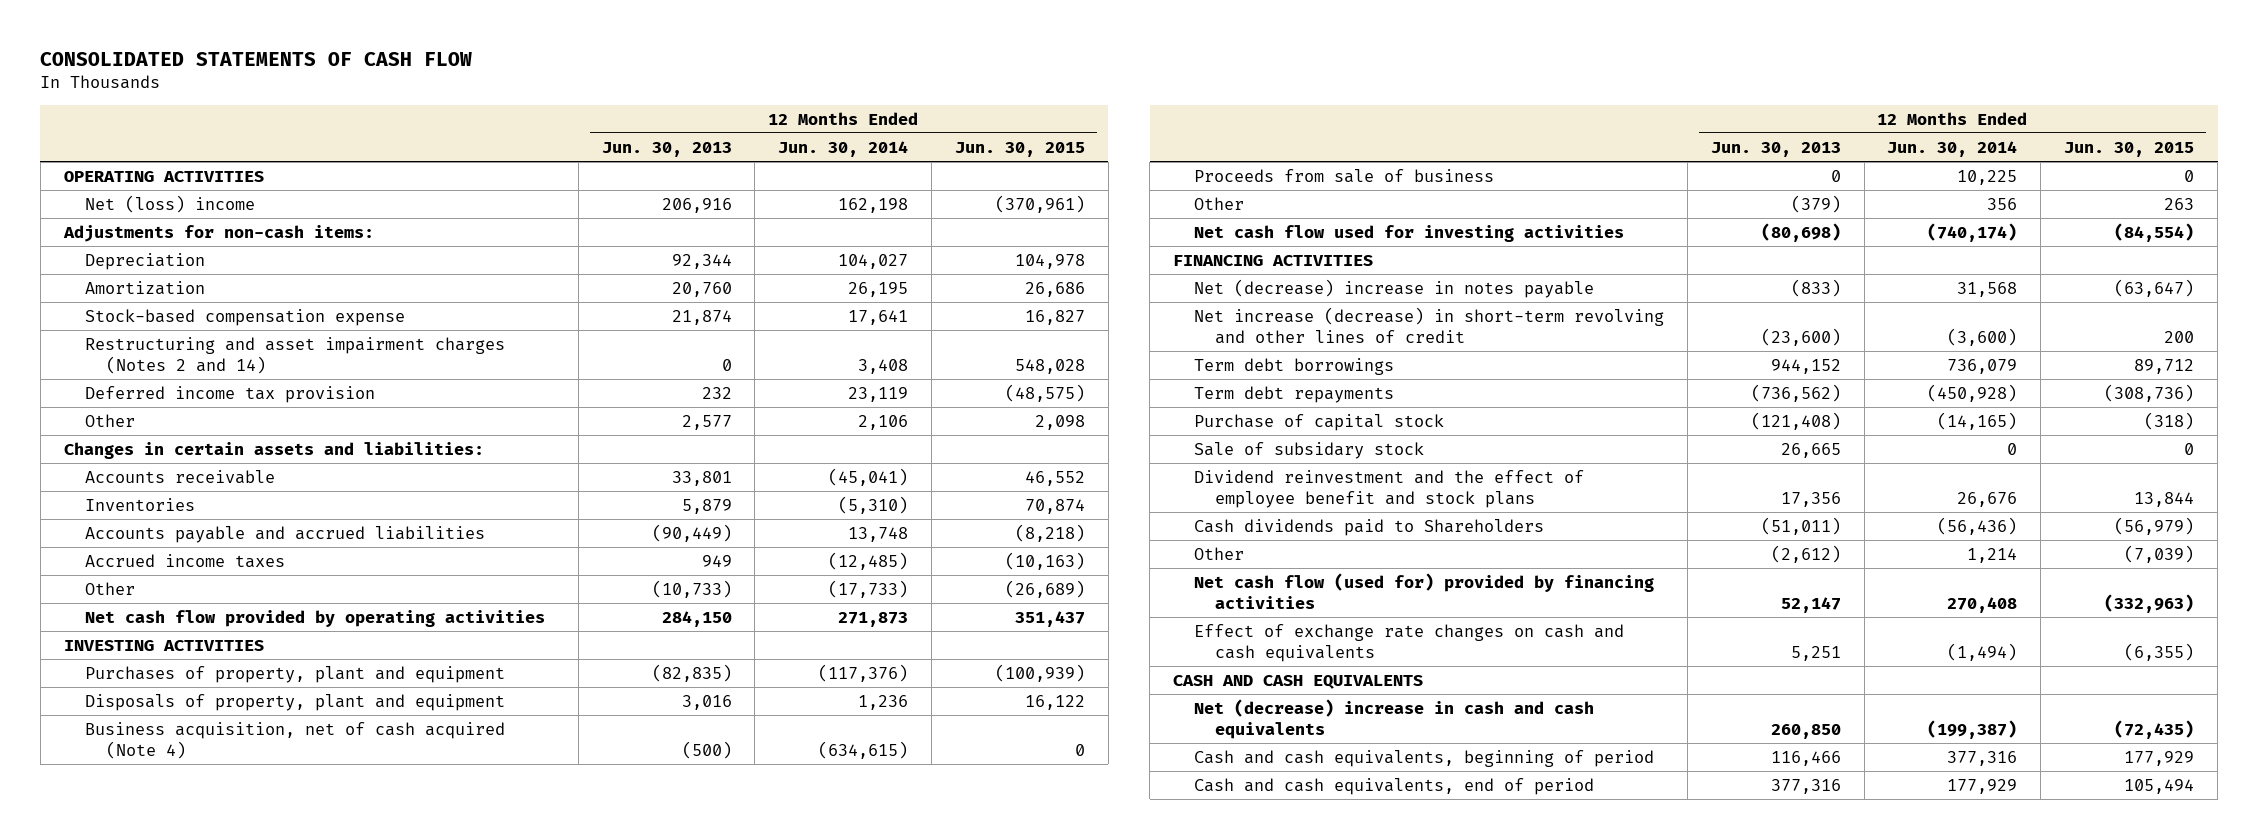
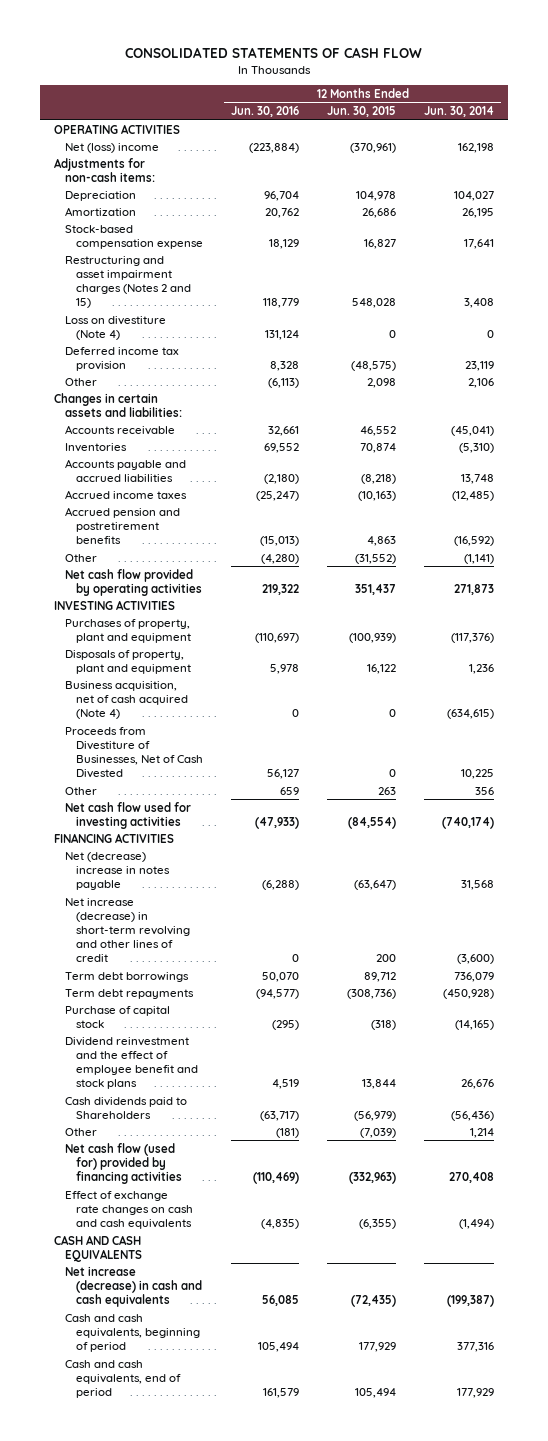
[601,141,732,157] Jun. 30, 2013 -> none
none -> [231,106,300,118] Jun. 30, 2016
[84,336,505,374] Restructuring and asset impairment charges (Notes 2 and 14) -> [65,255,192,309] Restructuring and asset impairment charges (Notes 2 and 15)
none -> [65,315,167,340] Loss on divestiture (Note 4)
none -> [65,506,181,544] Accrued pension and postretirement benefits
[828,579,909,598] (17,733) -> [464,553,495,564] (1,141)
[1004,579,1085,598] (26,689) -> [355,553,397,564] (31,552)
[1194,168,1495,183] Proceeds from sale of business -> [65,726,204,779] Proceeds from Divestiture of Businesses, Net of Cash Divested
[1194,441,1425,459] Sale of subsidary stock -> none
[1194,698,1595,739] Net (decrease) increase in cash and cash equivalents -> [65,1265,203,1307] Net increase (decrease) in cash and cash equivalents

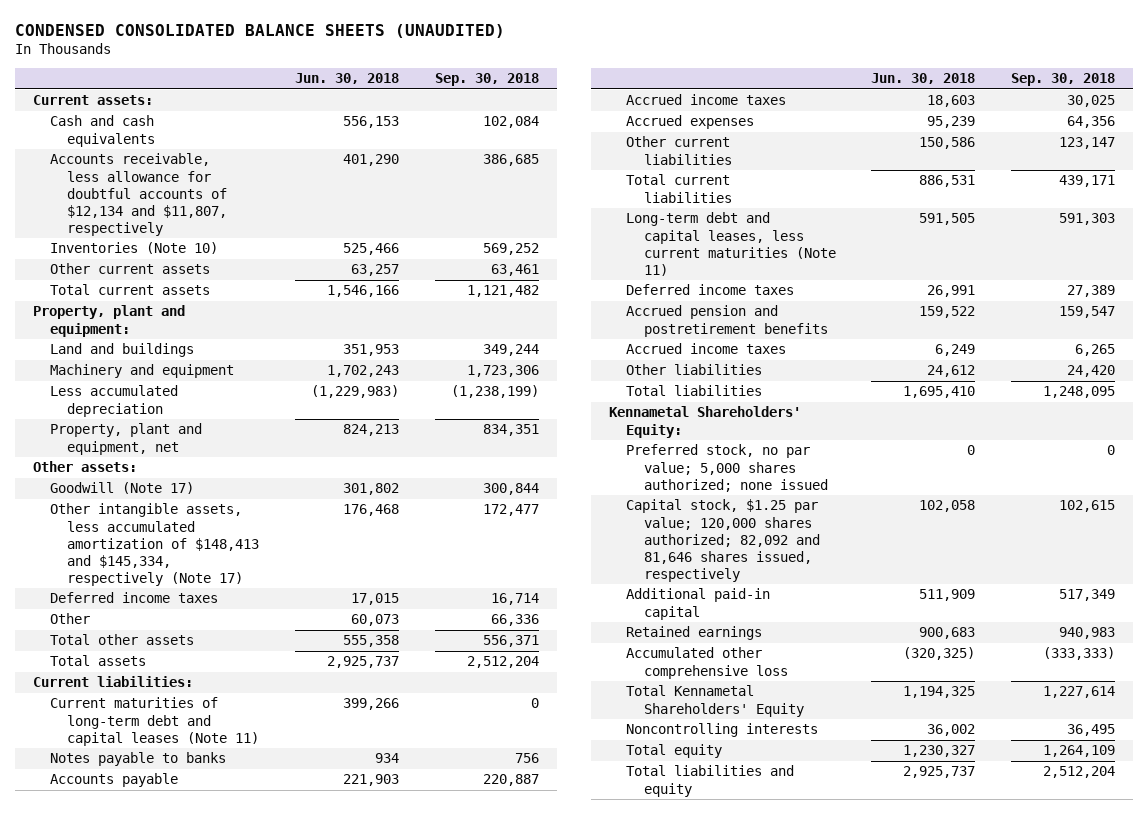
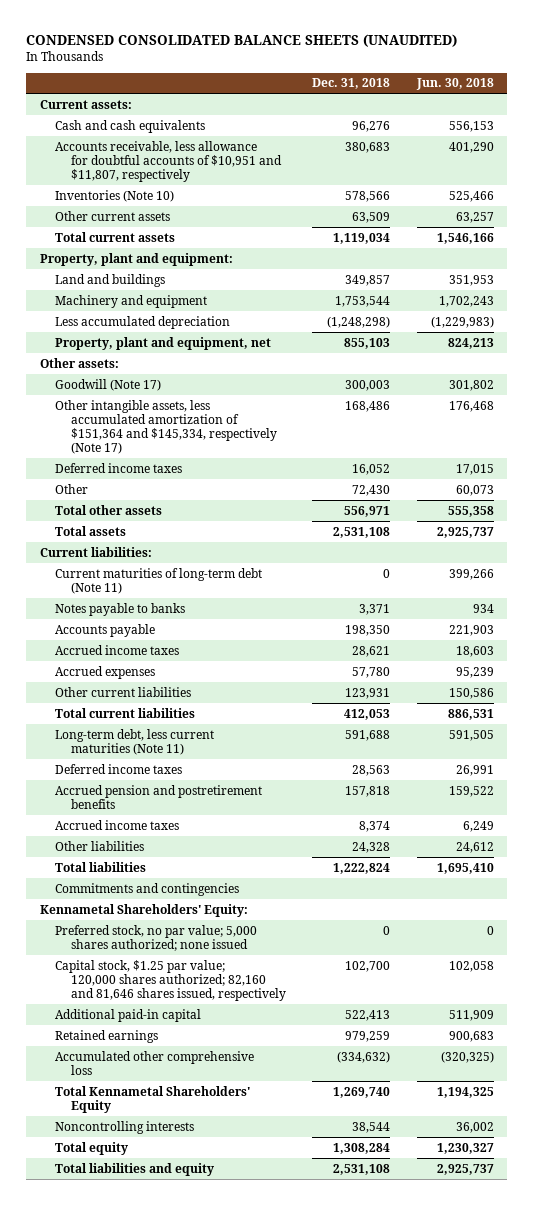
[434,73,539,87] Sep. 30, 2018 -> none
none -> [312,78,391,90] Dec. 31, 2018
[49,153,228,237] Accounts receivable, less allowance for doubtful accounts of $12,134 and $11,807, respectively -> [55,140,283,182] Accounts receivable, less allowance for doubtful accounts of $10,951 and $11,807, respectively
[49,503,260,587] Other intangible assets, less accumulated amortization of $148,413 and $145,334, respectively (Note 17) -> [55,399,278,455] Other intangible assets, less accumulated amortization of $151,364 and $145,334, respectively (Note 17)
[49,697,260,746] Current maturities of long-term debt and capital leases (Note 11) -> [55,567,263,594] Current maturities of long-term debt (Note 11)
[626,212,836,276] Long-term debt and capital leases, less current maturities (Note 11) -> [55,728,215,755] Long-term debt, less current maturities (Note 11)
none -> [55,882,240,896] Commitments and contingencies
[626,499,820,583] Capital stock, $1.25 par value; 120,000 shares authorized; 82,092 and 81,646 shares issued, respectively -> [55,959,287,1001] Capital stock, $1.25 par value; 120,000 shares authorized; 82,160 and 81,646 shares issued, respectively

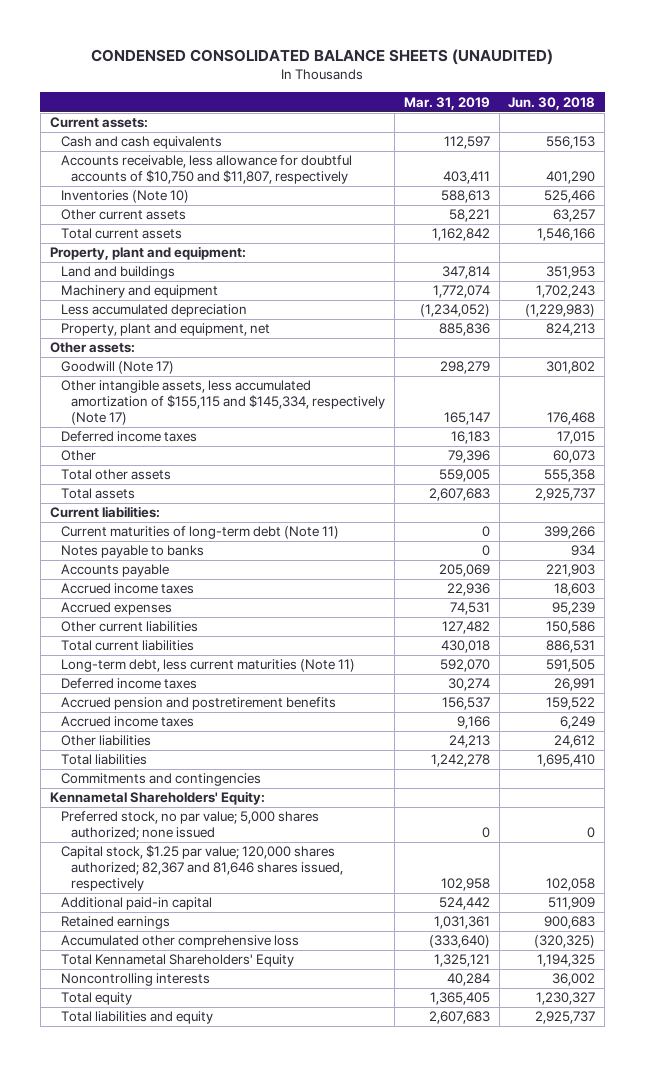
[312,78,391,90] Dec. 31, 2018 -> none
none -> [403,96,490,110] Mar. 31, 2019
[55,140,283,182] Accounts receivable, less allowance for doubtful accounts of $10,951 and $11,807, respectively -> [60,155,352,185] Accounts receivable, less allowance for doubtful accounts of $10,750 and $11,807, respectively
[55,399,278,455] Other intangible assets, less accumulated amortization of $151,364 and $145,334, respectively (Note 17) -> [60,380,386,426] Other intangible assets, less accumulated amortization of $155,115 and $145,334, respectively (Note 17)
[55,959,287,1001] Capital stock, $1.25 par value; 120,000 shares authorized; 82,160 and 81,646 shares issued, respectively -> [60,845,344,892] Capital stock, $1.25 par value; 120,000 shares authorized; 82,367 and 81,646 shares issued, respectively

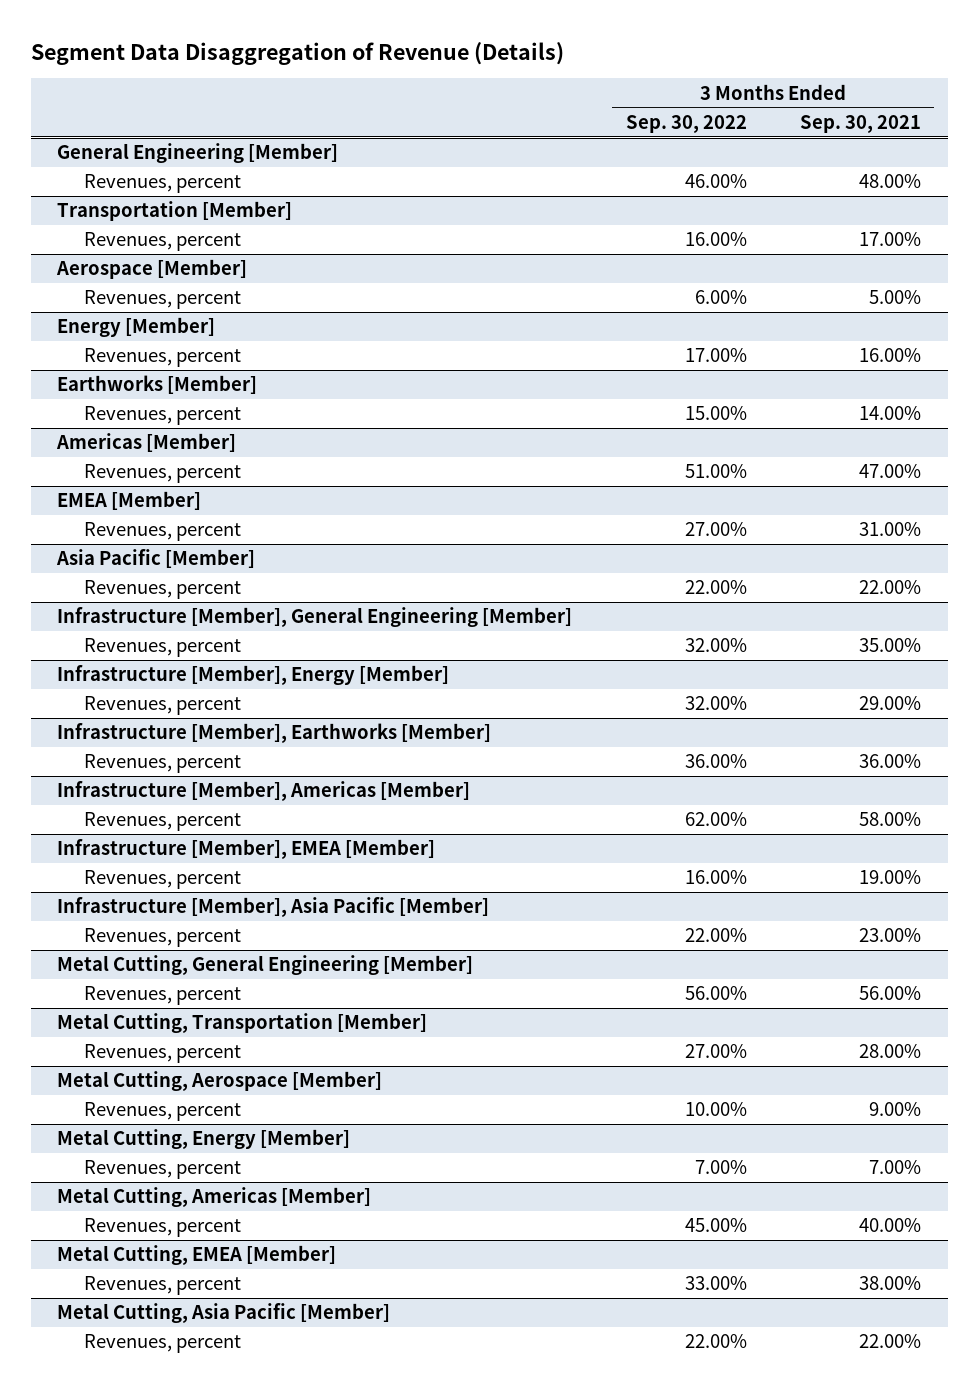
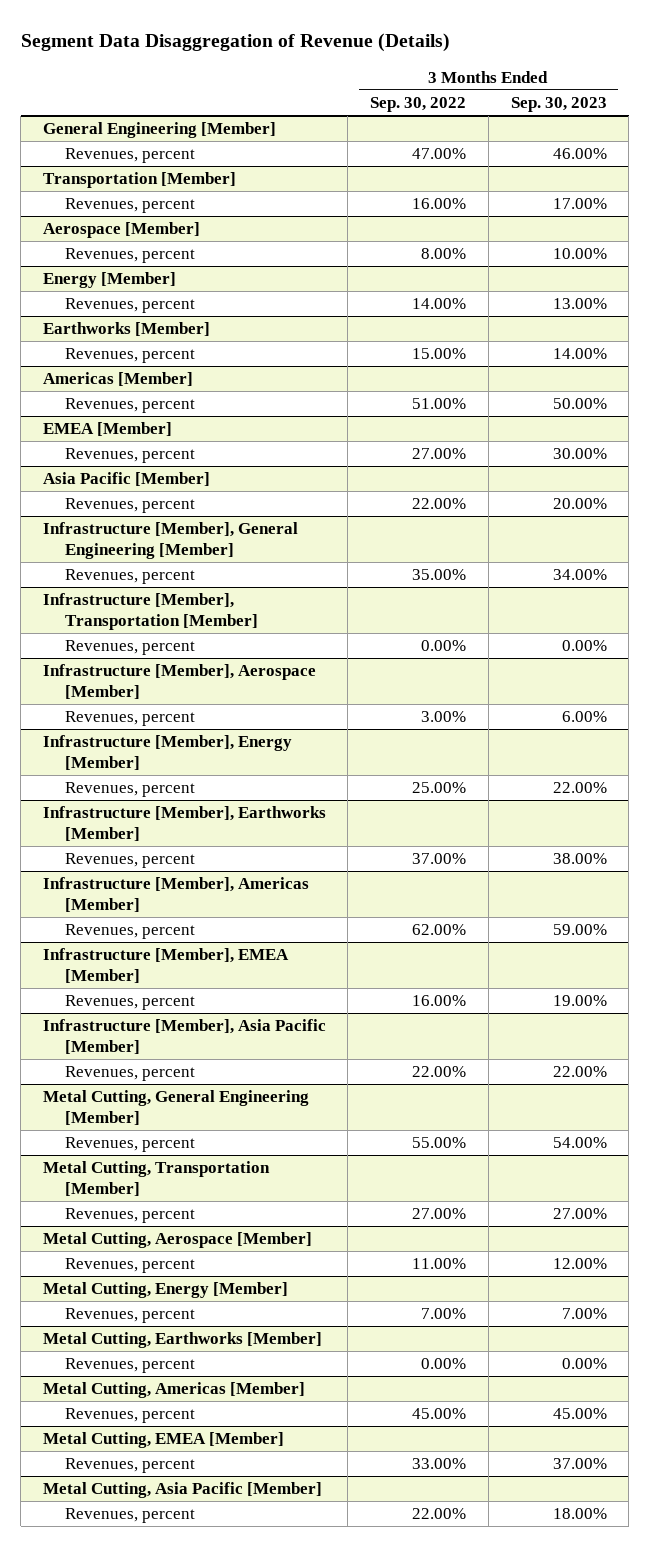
[799,114,921,133] Sep. 30, 2021 -> none
none -> [510,97,607,113] Sep. 30, 2023
[684,174,747,189] 46.00% -> [412,148,467,160] 47.00%
[694,290,747,305] 6.00% -> [421,248,467,260] 8.00%
[684,348,747,363] 17.00% -> [412,298,467,310] 14.00%
[684,638,747,653] 32.00% -> [412,569,467,581] 35.00%
none -> [42,593,259,631] Infrastructure [Member], Transportation [Member]
none -> [65,640,196,656] Revenues, percent
none -> [42,664,316,700] Infrastructure [Member], Aerospace [Member]
none -> [65,711,196,727] Revenues, percent
[684,696,747,711] 32.00% -> [412,782,467,794] 25.00%
[684,754,747,769] 36.00% -> [412,853,467,865] 37.00%
[684,986,747,1001] 56.00% -> [412,1137,467,1149] 55.00%
[684,1102,747,1117] 10.00% -> [412,1258,467,1270] 11.00%
none -> [42,1332,322,1349] Metal Cutting, Earthworks [Member]
none -> [65,1358,196,1374] Revenues, percent

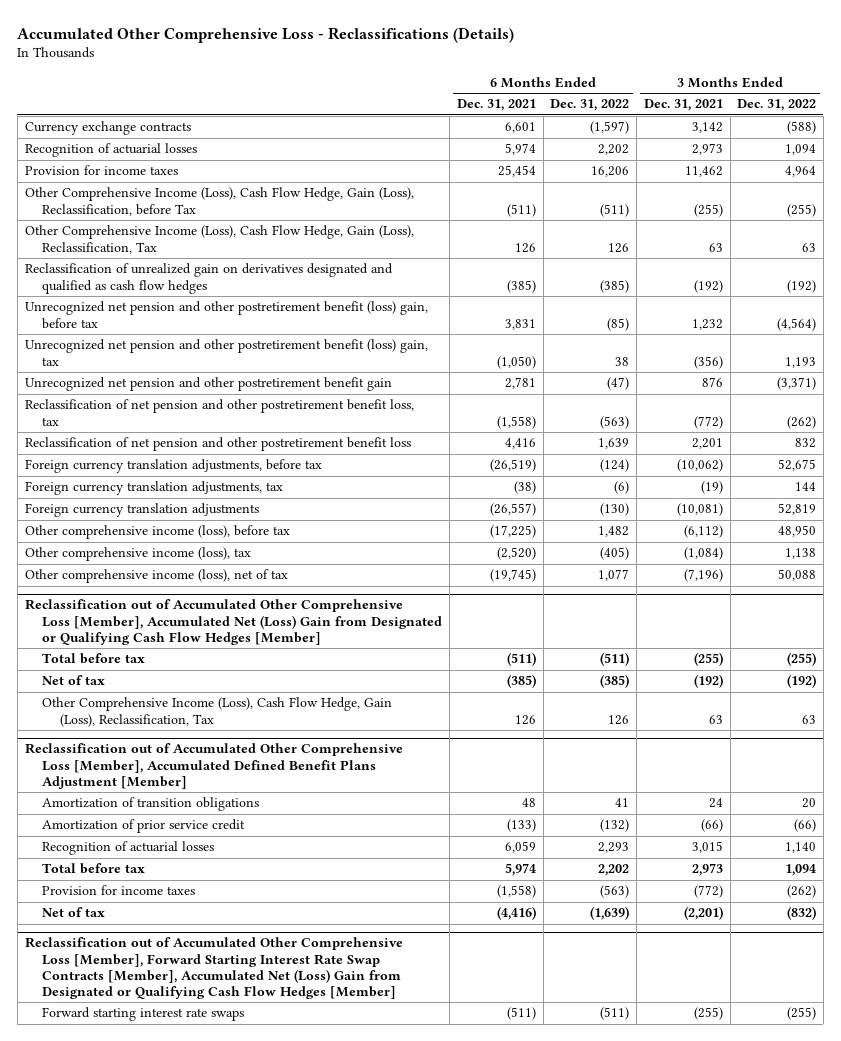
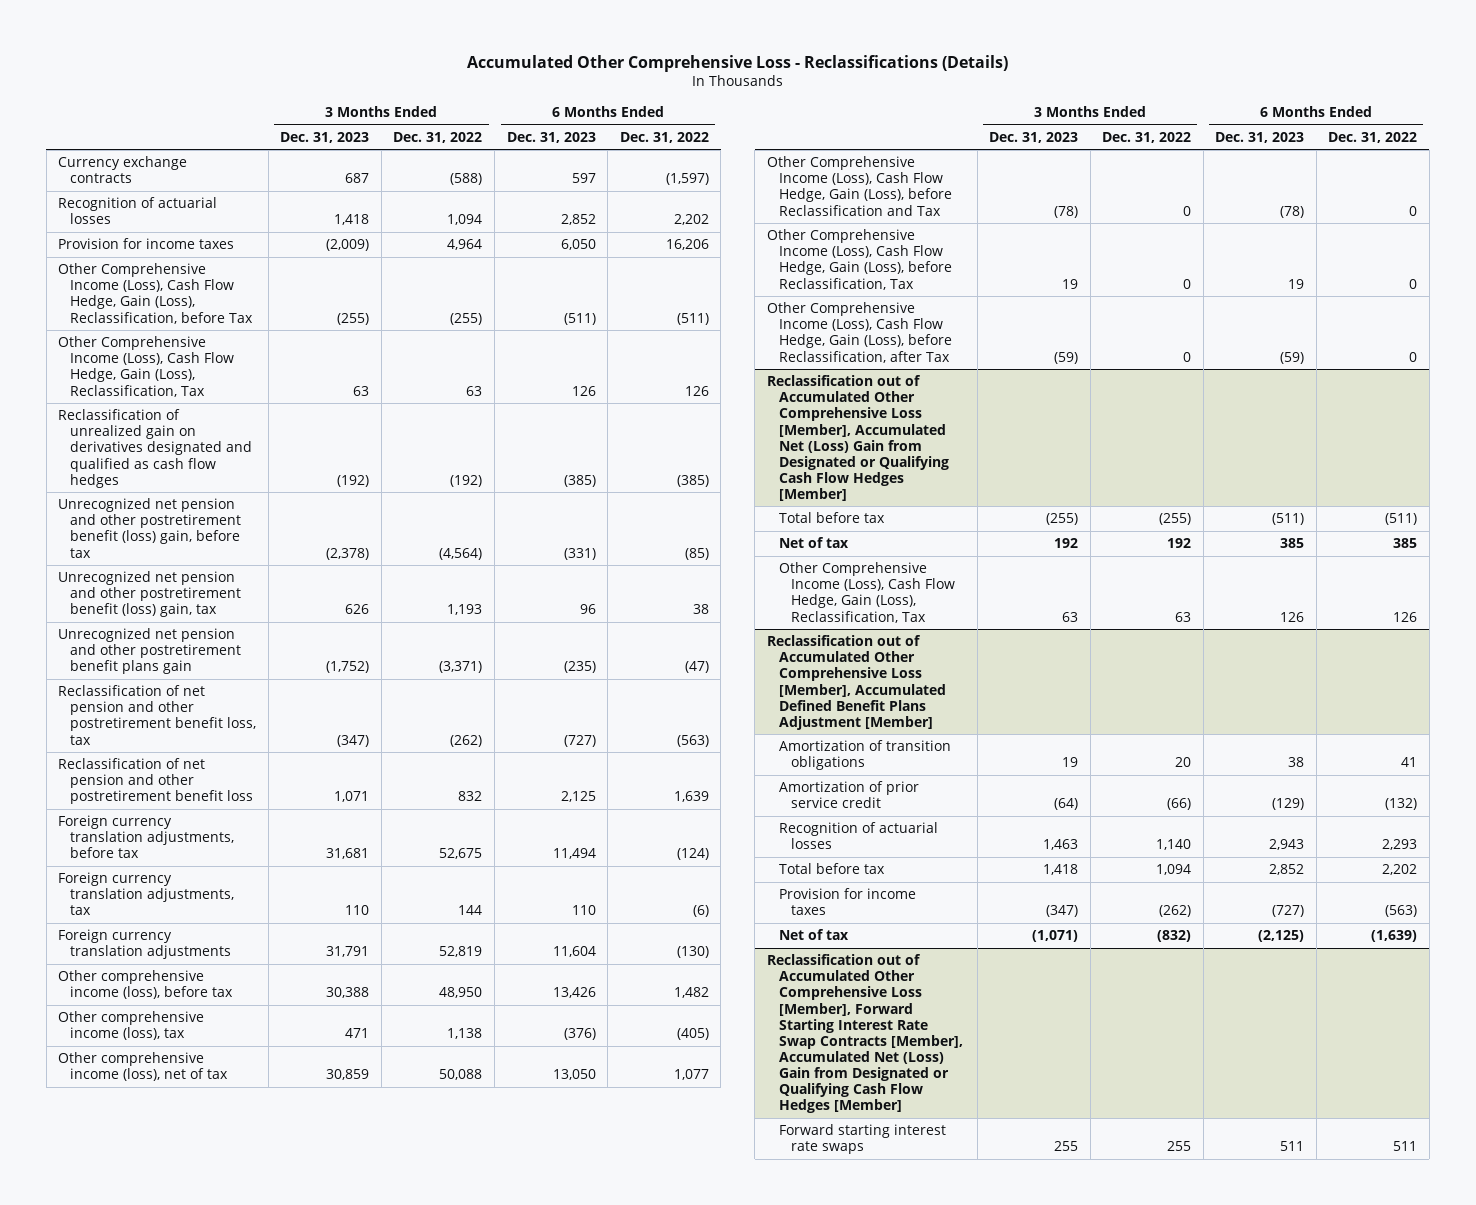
[456,99,536,112] Dec. 31, 2021 -> none
[643,99,723,112] Dec. 31, 2021 -> none
none -> [280,131,370,143] Dec. 31, 2023
none -> [506,131,596,143] Dec. 31, 2023
[24,377,392,392] Unrecognized net pension and other postretirement benefit gain -> [58,628,242,675] Unrecognized net pension and other postretirement benefit plans gain
none -> [767,156,953,216] Other Comprehensive Income (Loss), Cash Flow Hedge, Gain (Loss), before Reclassification and Tax
none -> [767,229,953,290] Other Comprehensive Income (Loss), Cash Flow Hedge, Gain (Loss), before Reclassification, Tax
none -> [767,302,953,363] Other Comprehensive Income (Loss), Cash Flow Hedge, Gain (Loss), before Reclassification, after Tax
[600,674,630,689] (385) -> [1393,538,1418,549] 385
[787,674,817,689] (192) -> [1167,538,1192,549] 192
[600,1007,630,1021] (511) -> [1393,1141,1418,1152] 511
[787,1007,817,1021] (255) -> [1167,1141,1192,1152] 255

